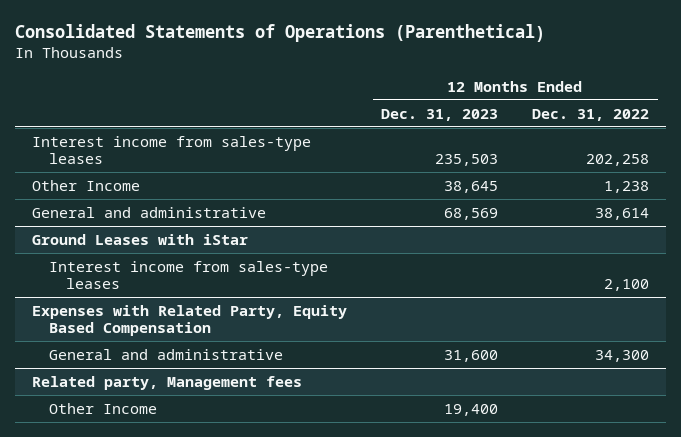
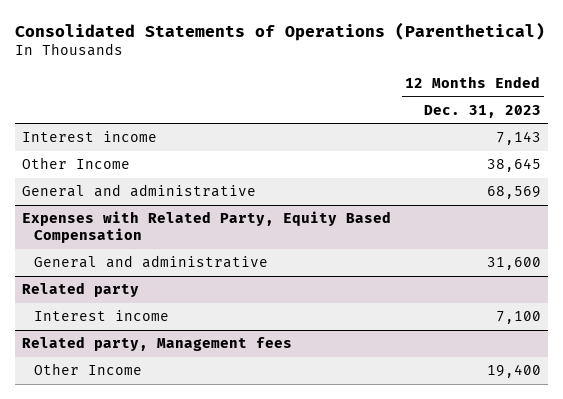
[532,108,650,121] Dec. 31, 2022 -> none
[32,135,312,164] Interest income from sales-type leases -> none
none -> [22,131,158,143] Interest income
[32,233,249,245] Ground Leases with iStar -> none
[48,260,328,289] Interest income from sales-type leases -> none
none -> [22,282,140,298] Related party
none -> [33,310,169,322] Interest income

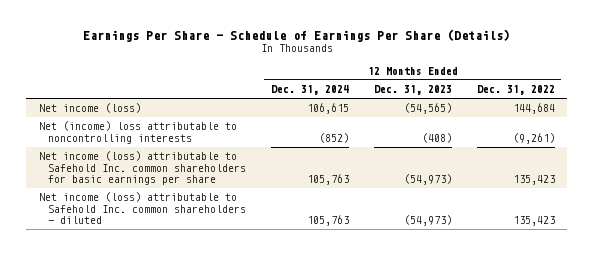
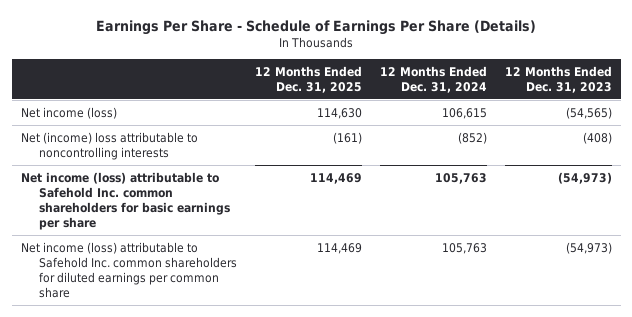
[476,85,555,96] Dec. 31, 2022 -> none
none -> [254,65,362,93] 12 Months Ended Dec. 31, 2025
[38,192,246,224] Net income (loss) attributable to Safehold Inc. common shareholders - diluted -> [20,241,238,299] Net income (loss) attributable to Safehold Inc. common shareholders for diluted earnings per common share

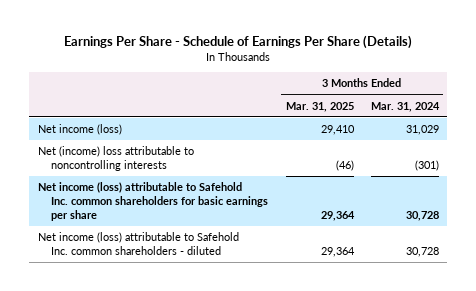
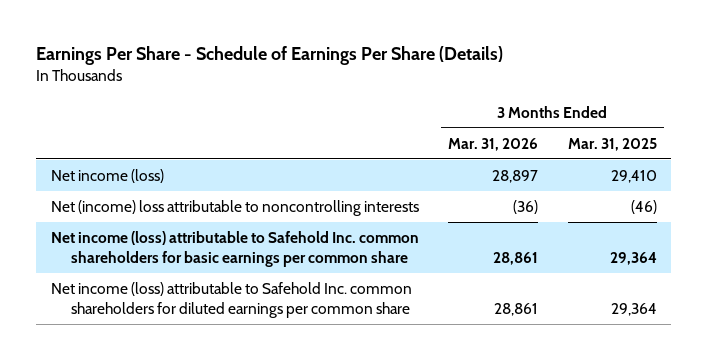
[370,101,440,112] Mar. 31, 2024 -> none
none -> [448,137,539,151] Mar. 31, 2026
[37,182,269,221] Net income (loss) attributable to Safehold Inc. common shareholders for basic earnings per share -> [50,230,419,268] Net income (loss) attributable to Safehold Inc. common shareholders for basic earnings per common share
[37,232,239,255] Net income (loss) attributable to Safehold Inc. common shareholders - diluted -> [50,281,412,319] Net income (loss) attributable to Safehold Inc. common shareholders for diluted earnings per common share

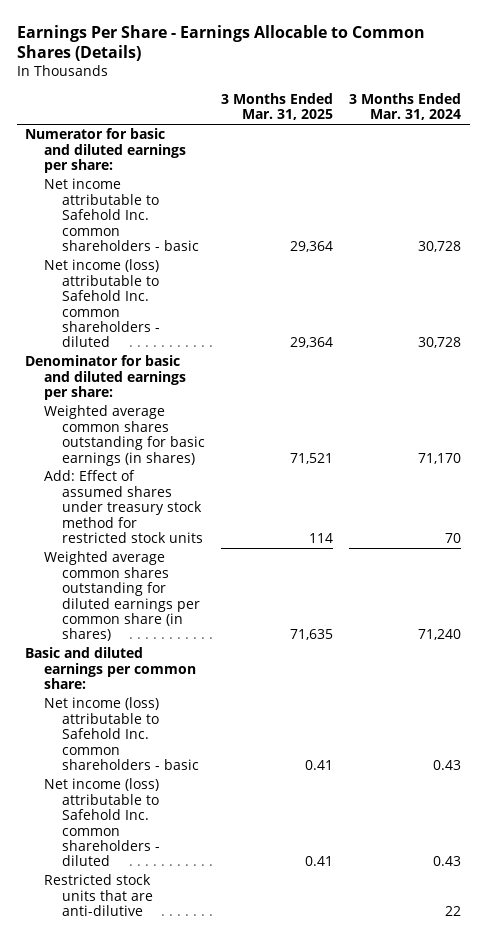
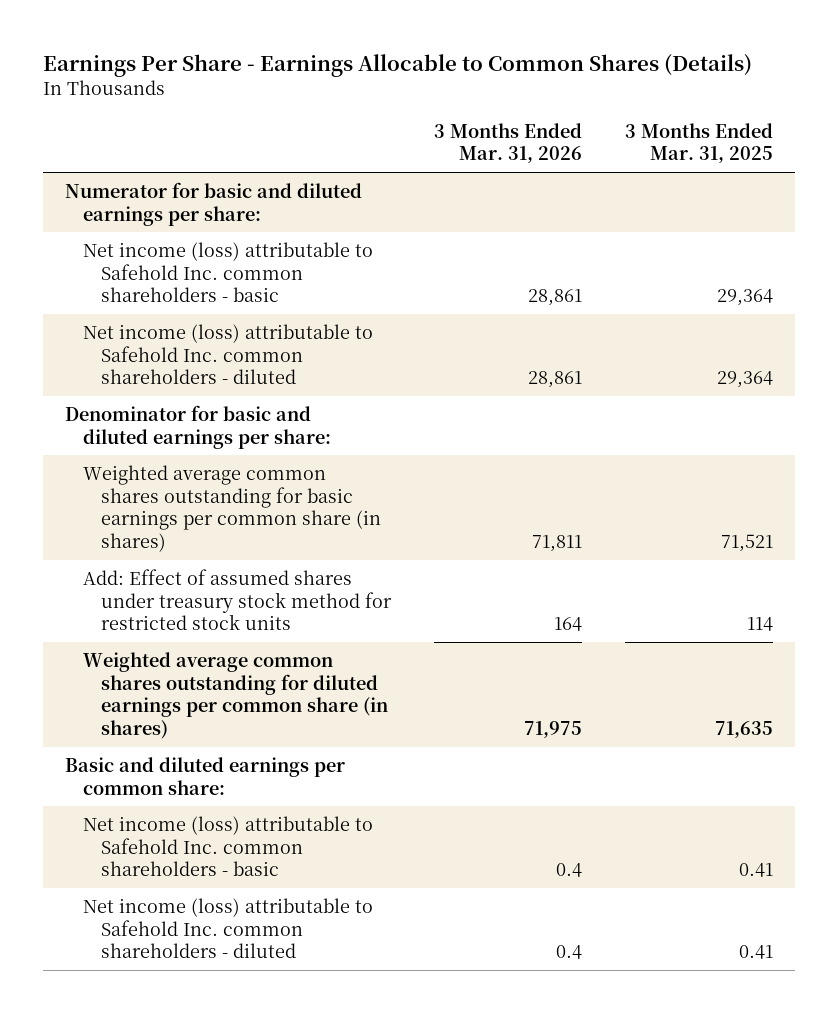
[349,93,462,121] 3 Months Ended Mar. 31, 2024 -> none
none -> [434,122,583,164] 3 Months Ended Mar. 31, 2026
[43,178,199,251] Net income attributable to Safehold Inc. common shareholders - basic -> [82,241,373,303] Net income (loss) attributable to Safehold Inc. common shareholders - basic
[43,405,205,466] Weighted average common shares outstanding for basic earnings (in shares) -> [82,464,382,553] Weighted average common shares outstanding for basic earnings per common share (in shares)
[43,874,153,917] Restricted stock units that are anti-dilutive -> none

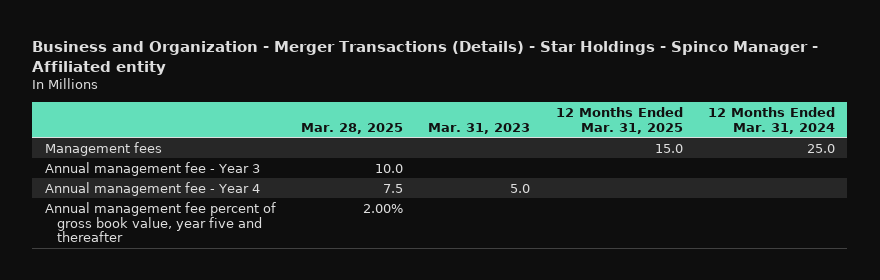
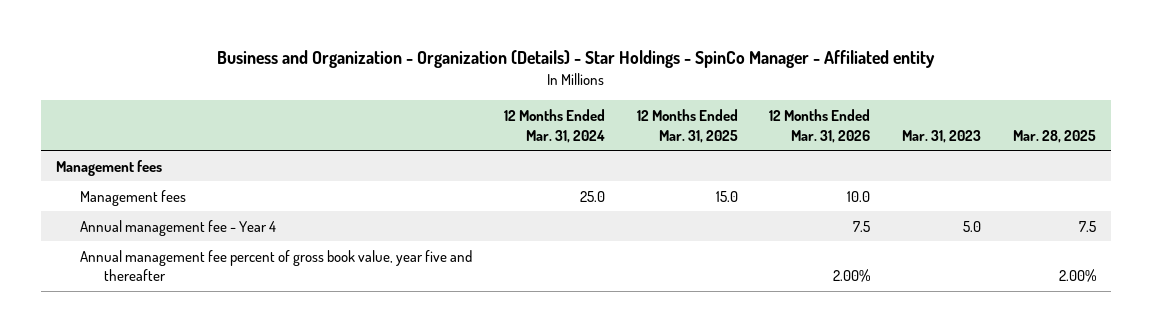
[32,41,819,76] Business and Organization - Merger Transactions (Details) - Star Holdings - Spinco Manager - Affiliated entity -> [216,50,935,69] Business and Organization - Organization (Details) - Star Holdings - SpinCo Manager - Affiliated entity
none -> [769,108,871,143] 12 Months Ended Mar. 31, 2026
none -> [56,159,163,176] Management fees
[45,161,261,176] Annual management fee - Year 3 -> none

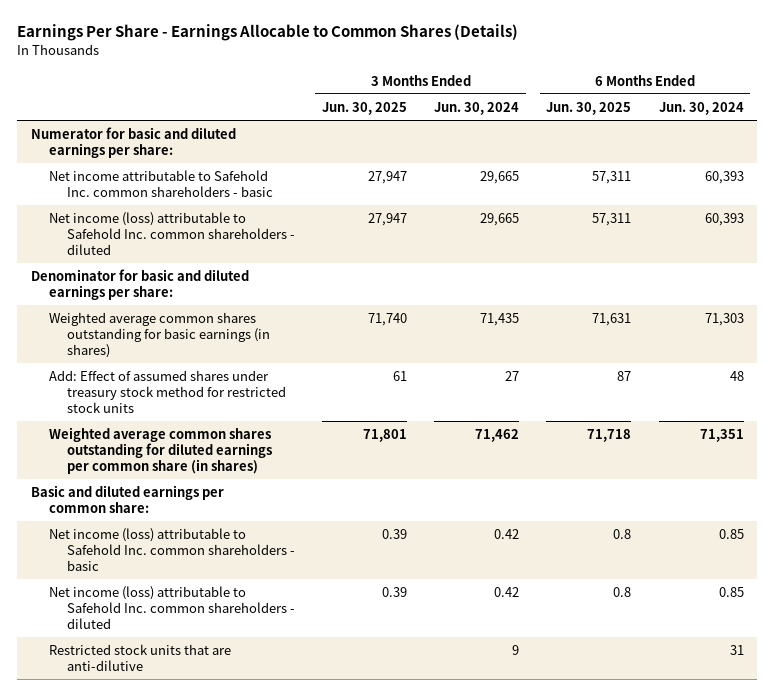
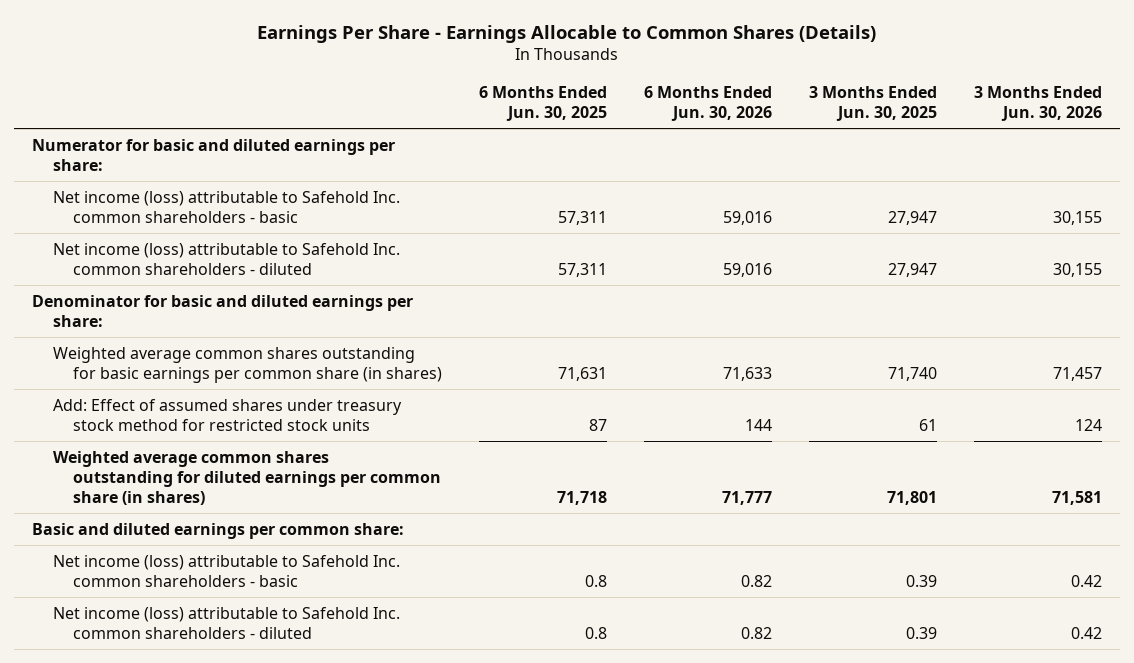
[434,101,520,115] Jun. 30, 2024 -> none
[658,101,744,115] Jun. 30, 2024 -> none
none -> [643,86,772,122] 6 Months Ended Jun. 30, 2026
none -> [973,86,1102,122] 3 Months Ended Jun. 30, 2026
[48,169,274,197] Net income attributable to Safehold Inc. common shareholders - basic -> [52,190,400,223] Net income (loss) attributable to Safehold Inc. common shareholders - basic
[48,311,271,358] Weighted average common shares outstanding for basic earnings (in shares) -> [52,346,442,383] Weighted average common shares outstanding for basic earnings per common share (in shares)
[48,643,231,671] Restricted stock units that are anti-dilutive -> none

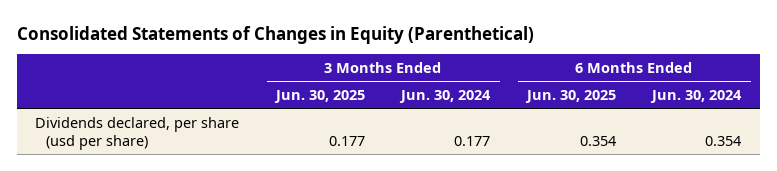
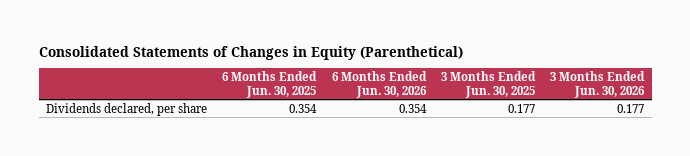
[399,90,492,104] Jun. 30, 2024 -> none
[650,90,743,104] Jun. 30, 2024 -> none
none -> [331,71,427,98] 6 Months Ended Jun. 30, 2026
none -> [550,71,646,98] 3 Months Ended Jun. 30, 2026
[35,116,240,150] Dividends declared, per share (usd per share) -> [46,102,208,116] Dividends declared, per share

